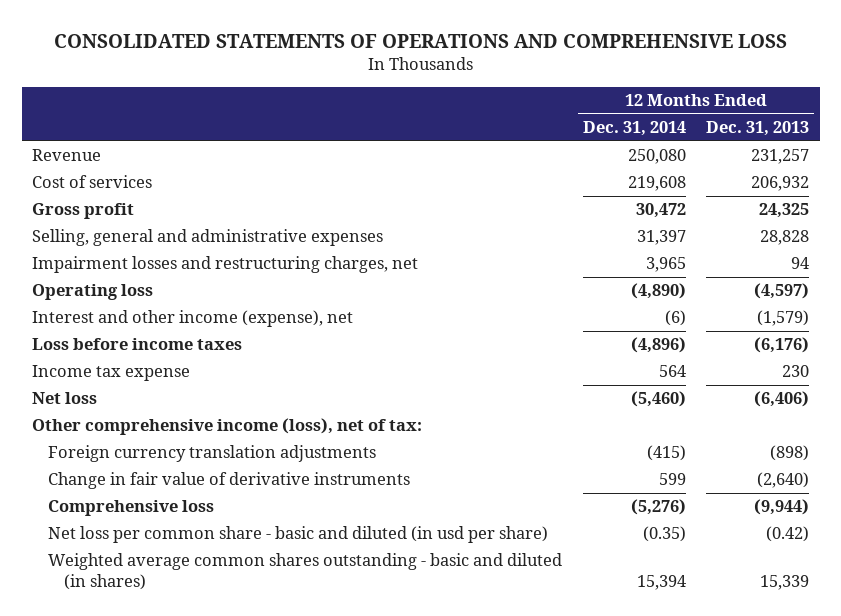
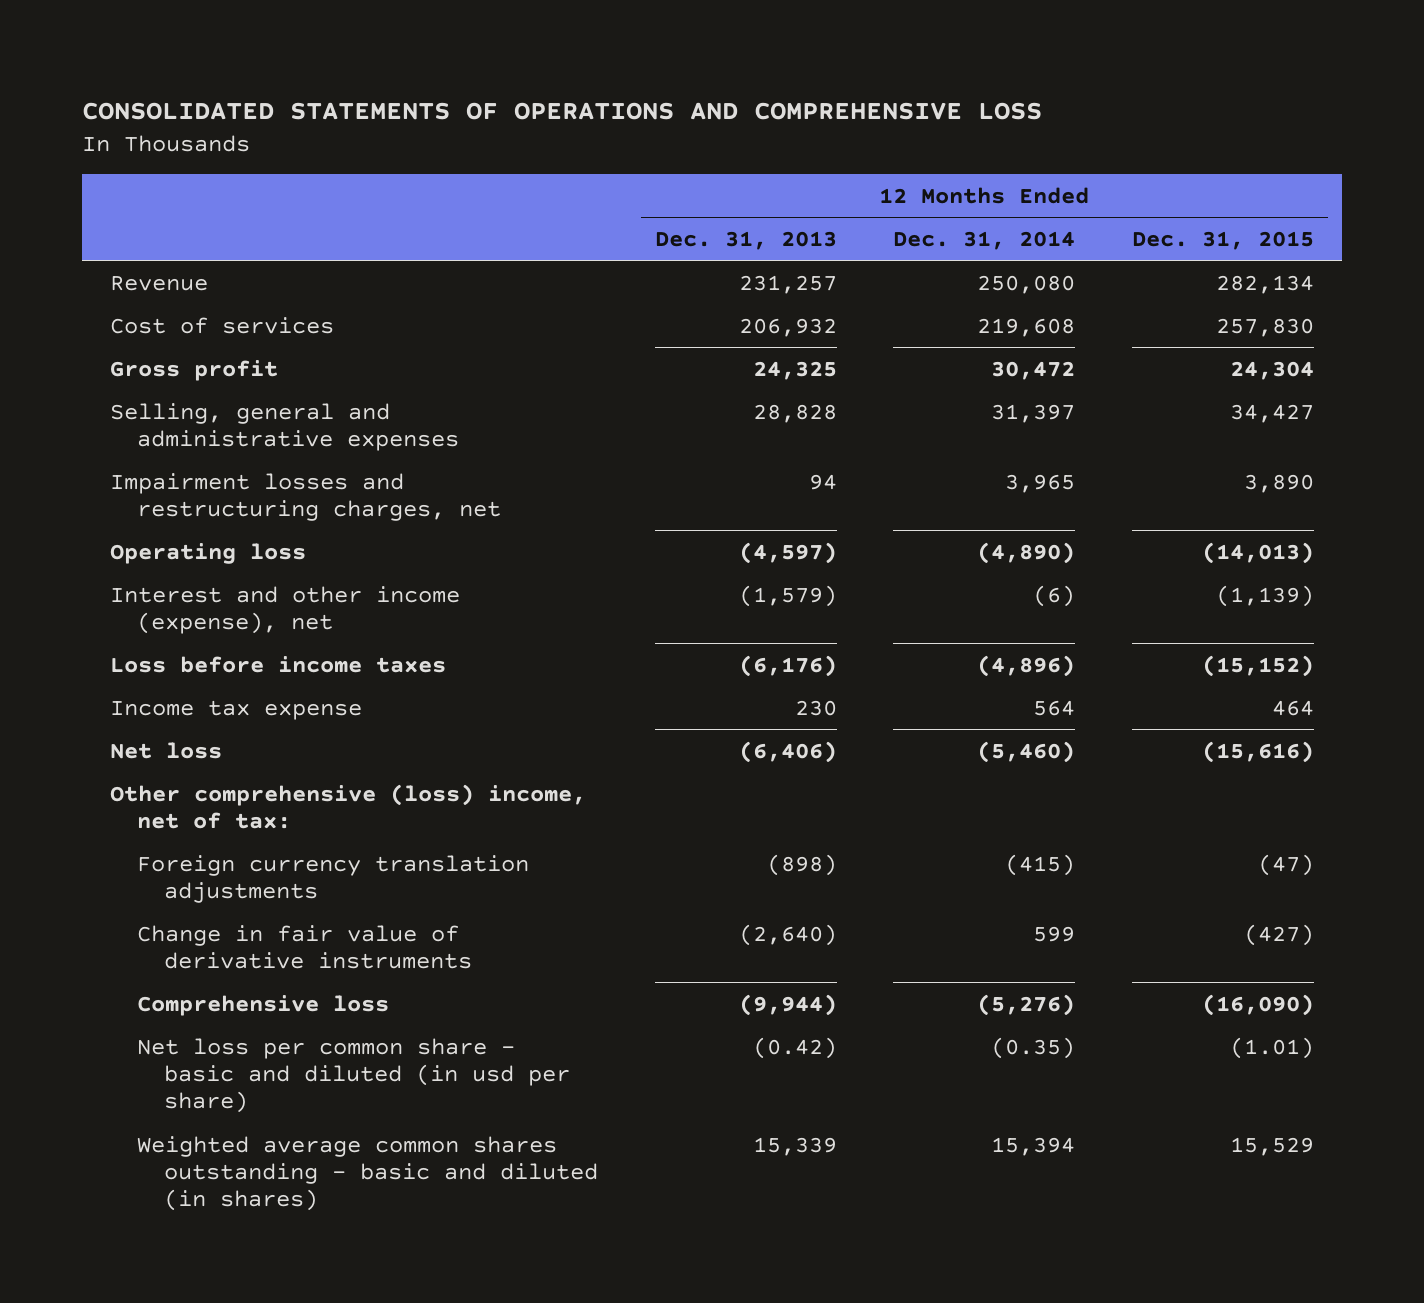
none -> [1131,230,1314,250] Dec. 31, 2015
[31,418,422,436] Other comprehensive income (loss), net of tax: -> [109,783,586,829] Other comprehensive (loss) income, net of tax:

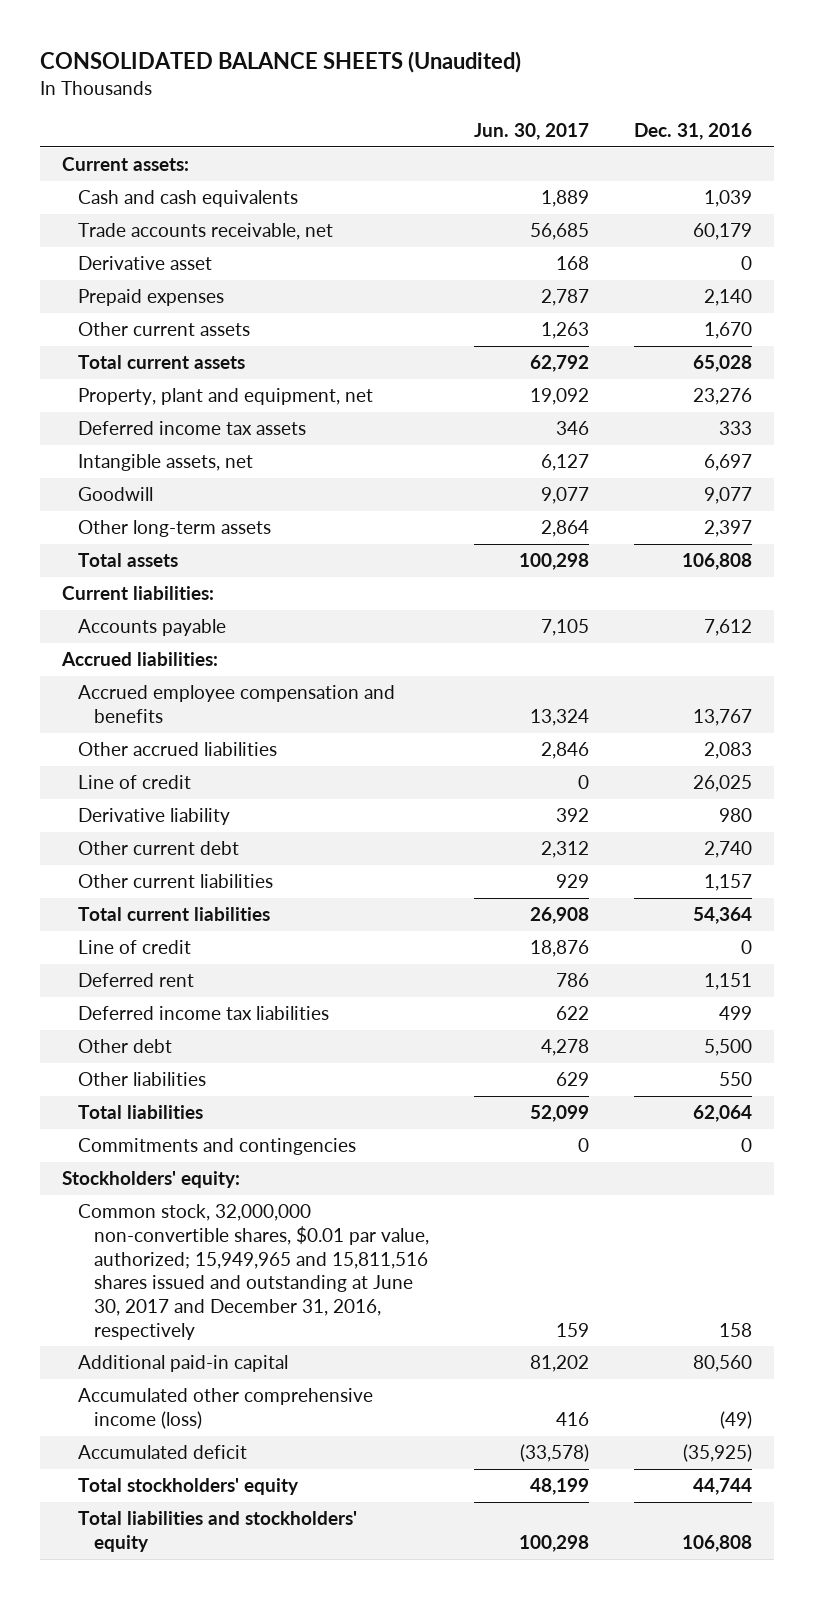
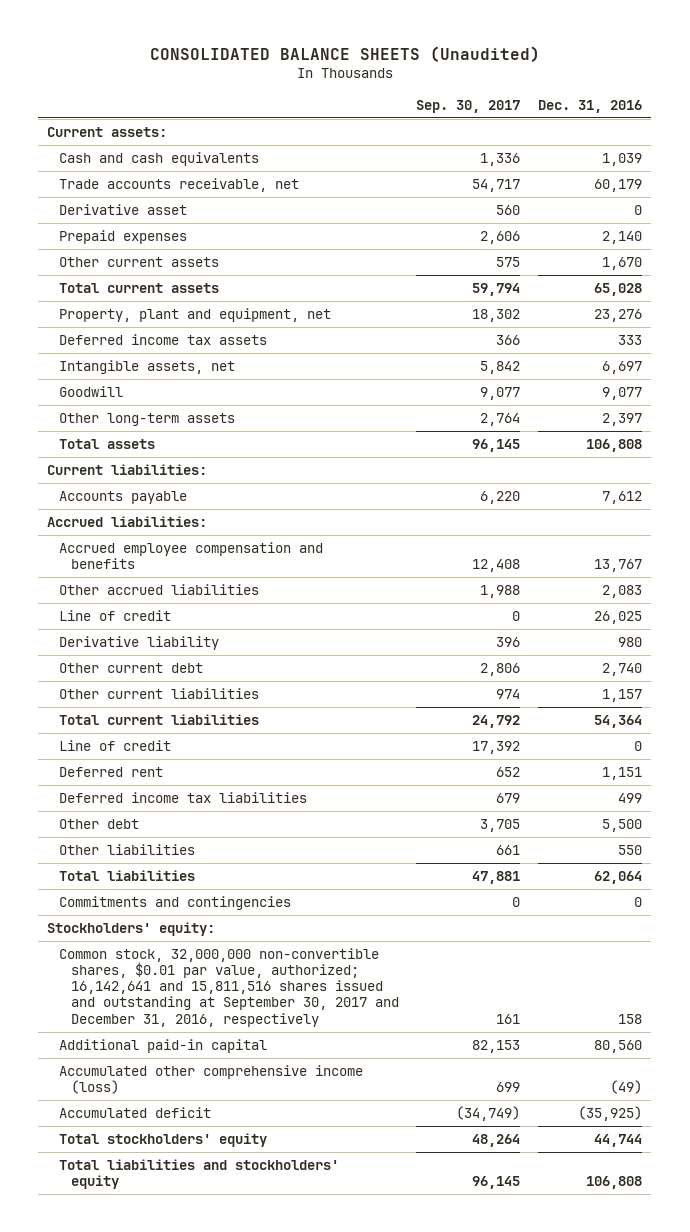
[473,123,589,141] Jun. 30, 2017 -> none
none -> [416,99,521,113] Sep. 30, 2017
[78,1204,430,1340] Common stock, 32,000,000 non-convertible shares, $0.01 par value, authorized; 15,949,965 and 15,811,516 shares issued and outstanding at June 30, 2017 and December 31, 2016, respectively -> [59,947,399,1027] Common stock, 32,000,000 non-convertible shares, $0.01 par value, authorized; 16,142,641 and 15,811,516 shares issued and outstanding at September 30, 2017 and December 31, 2016, respectively

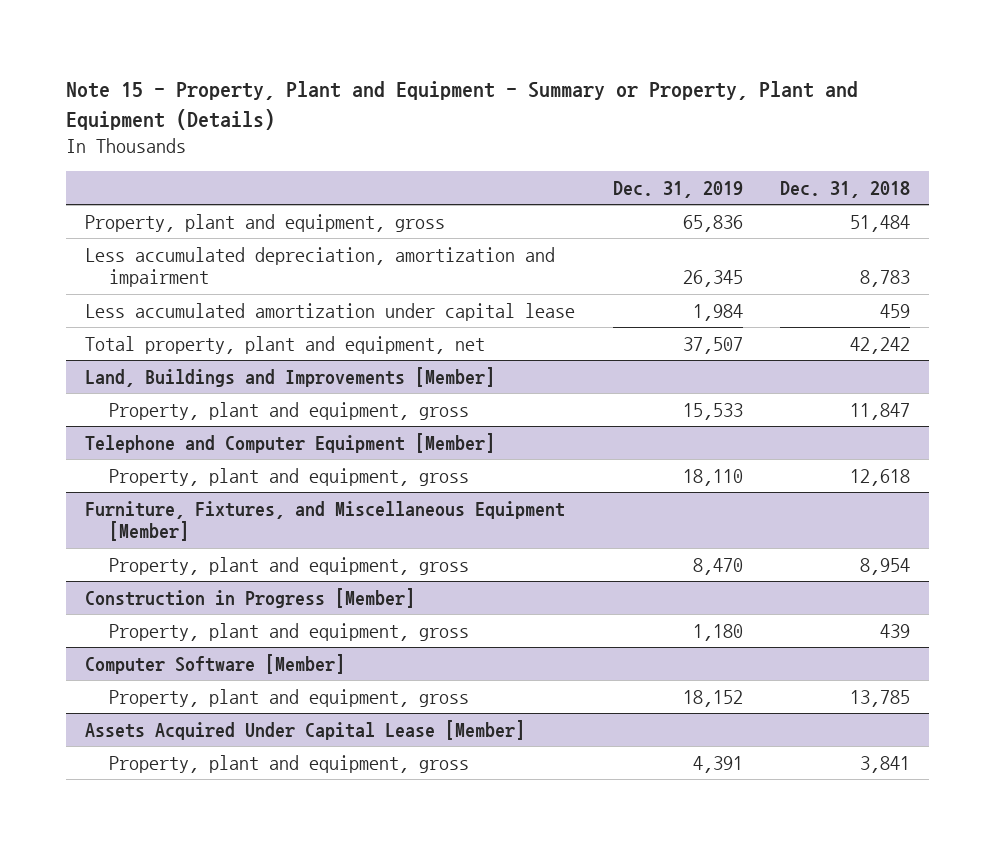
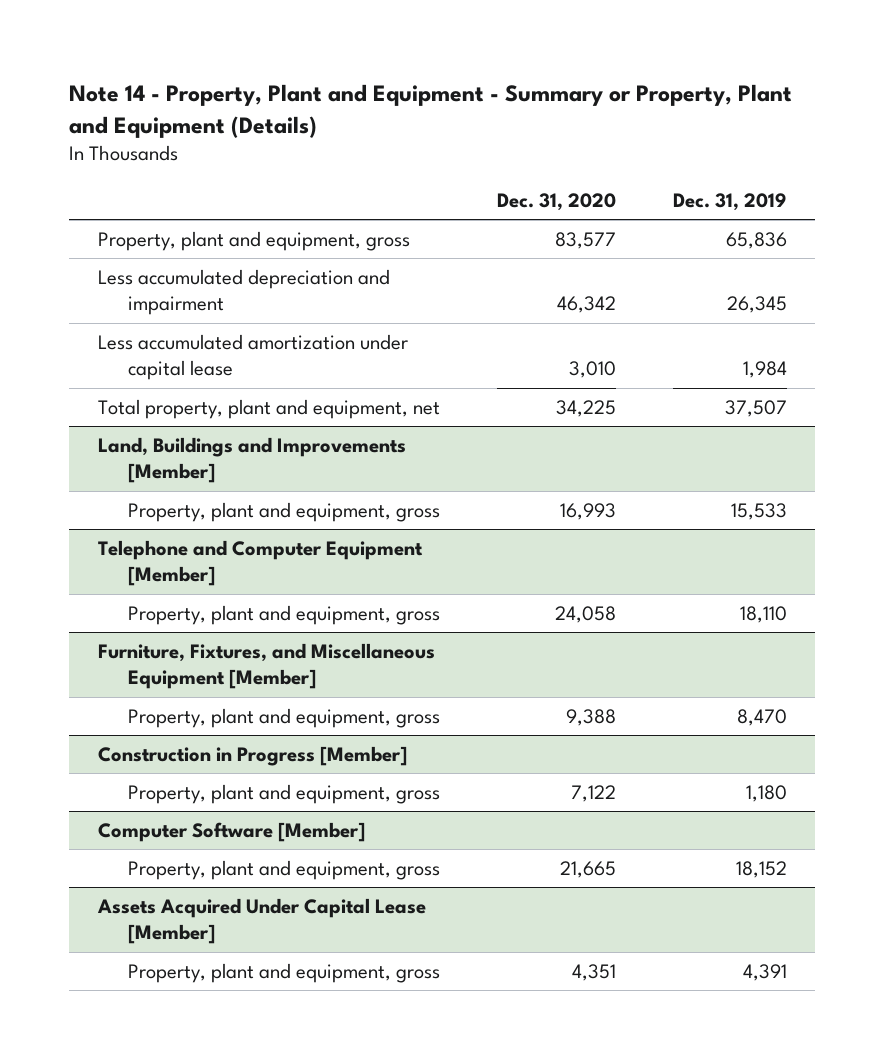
[65,80,858,130] Note 15 - Property, Plant and Equipment - Summary or Property, Plant and Equipment (Details) -> [69,84,793,138] Note 14 - Property, Plant and Equipment - Summary or Property, Plant and Equipment (Details)
[780,180,911,198] Dec. 31, 2018 -> none
none -> [497,192,617,211] Dec. 31, 2020
[84,246,555,288] Less accumulated depreciation, amortization and impairment -> [97,268,390,316] Less accumulated depreciation and impairment

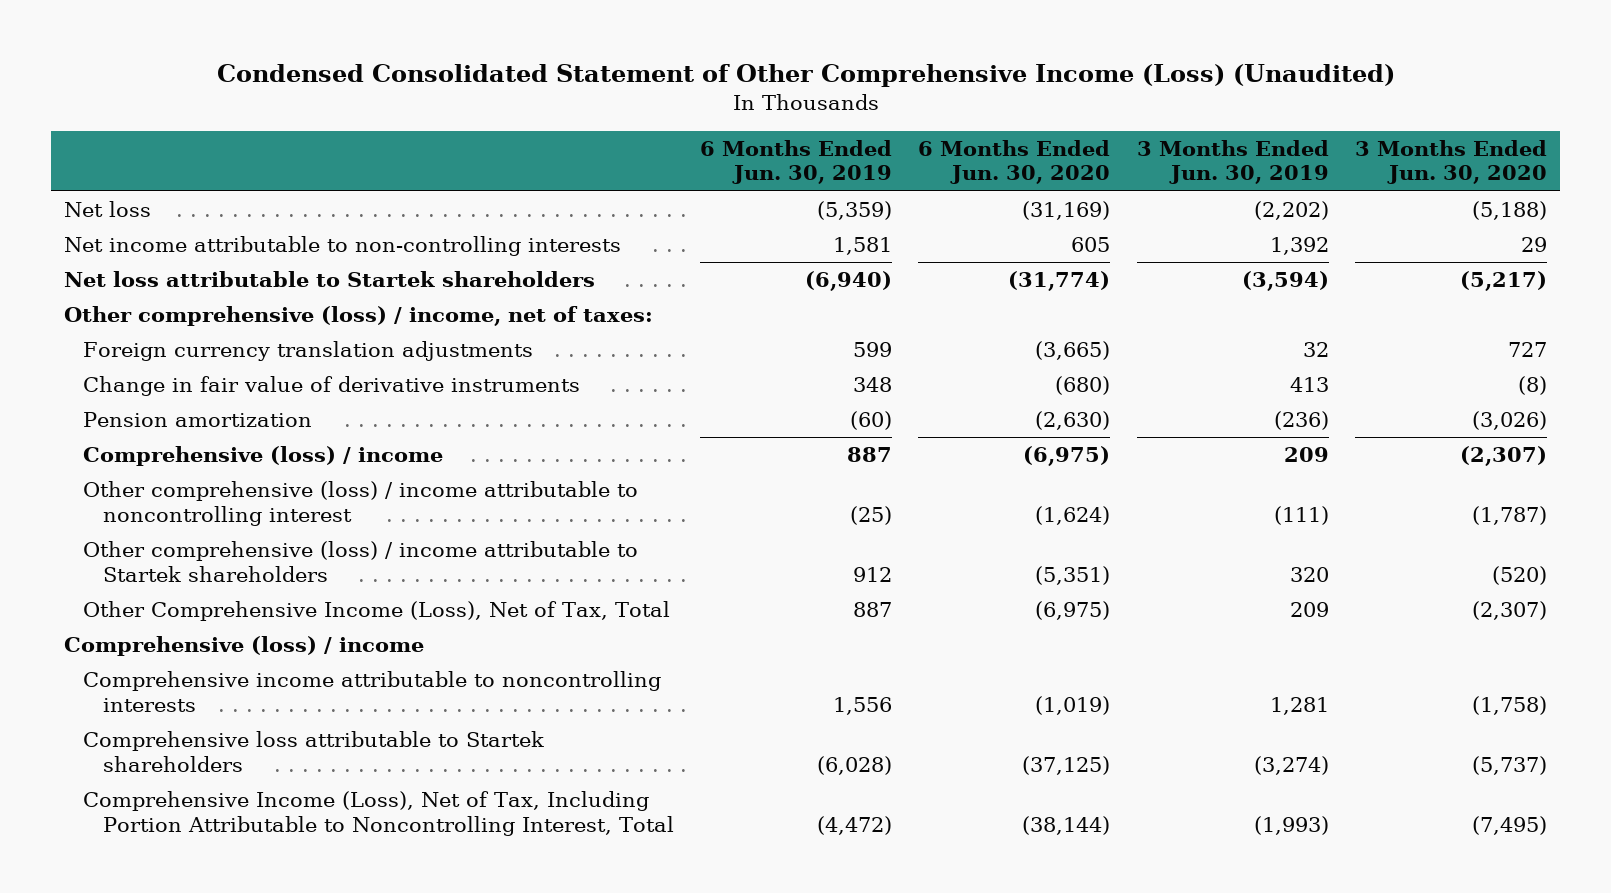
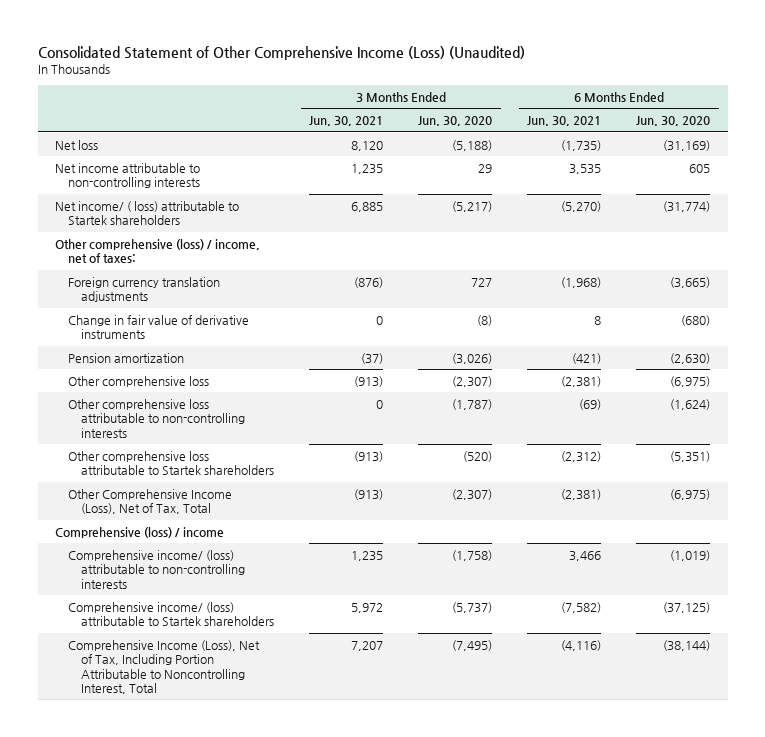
[216,64,1395,88] Condensed Consolidated Statement of Other Comprehensive Income (Loss) (Unaudited) -> [37,45,525,60] Consolidated Statement of Other Comprehensive Income (Loss) (Unaudited)
[700,139,893,185] 6 Months Ended Jun. 30, 2019 -> none
[1136,139,1329,185] 3 Months Ended Jun. 30, 2019 -> none
none -> [309,116,384,127] Jun. 30, 2021
none -> [527,116,602,127] Jun. 30, 2021
[63,271,595,288] Net loss attributable to Startek shareholders -> [55,200,240,226] Net income/ ( loss) attributable to Startek shareholders
[83,446,444,467] Comprehensive (loss) / income -> [68,375,210,387] Other comprehensive loss
[83,481,639,526] Other comprehensive (loss) / income attributable to noncontrolling interest -> [68,398,246,438] Other comprehensive loss attributable to non-controlling interests
[83,541,639,582] Other comprehensive (loss) / income attributable to Startek shareholders -> [68,450,275,476] Other comprehensive loss attributable to Startek shareholders
[83,671,662,712] Comprehensive income attributable to noncontrolling interests -> [68,549,246,589] Comprehensive income/ (loss) attributable to non-controlling interests
[83,731,545,772] Comprehensive loss attributable to Startek shareholders -> [68,601,275,627] Comprehensive income/ (loss) attributable to Startek shareholders

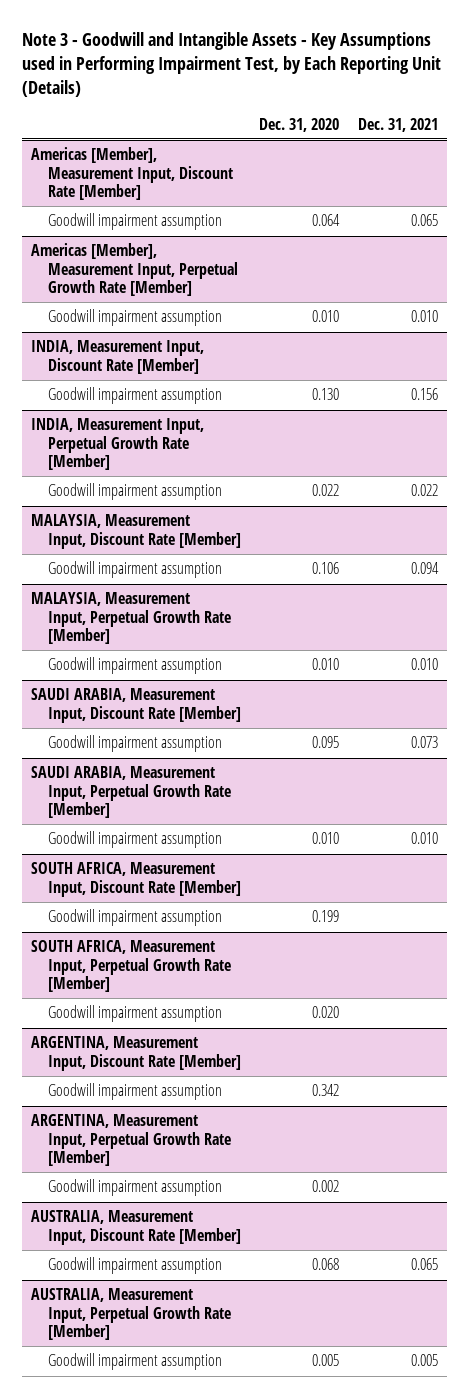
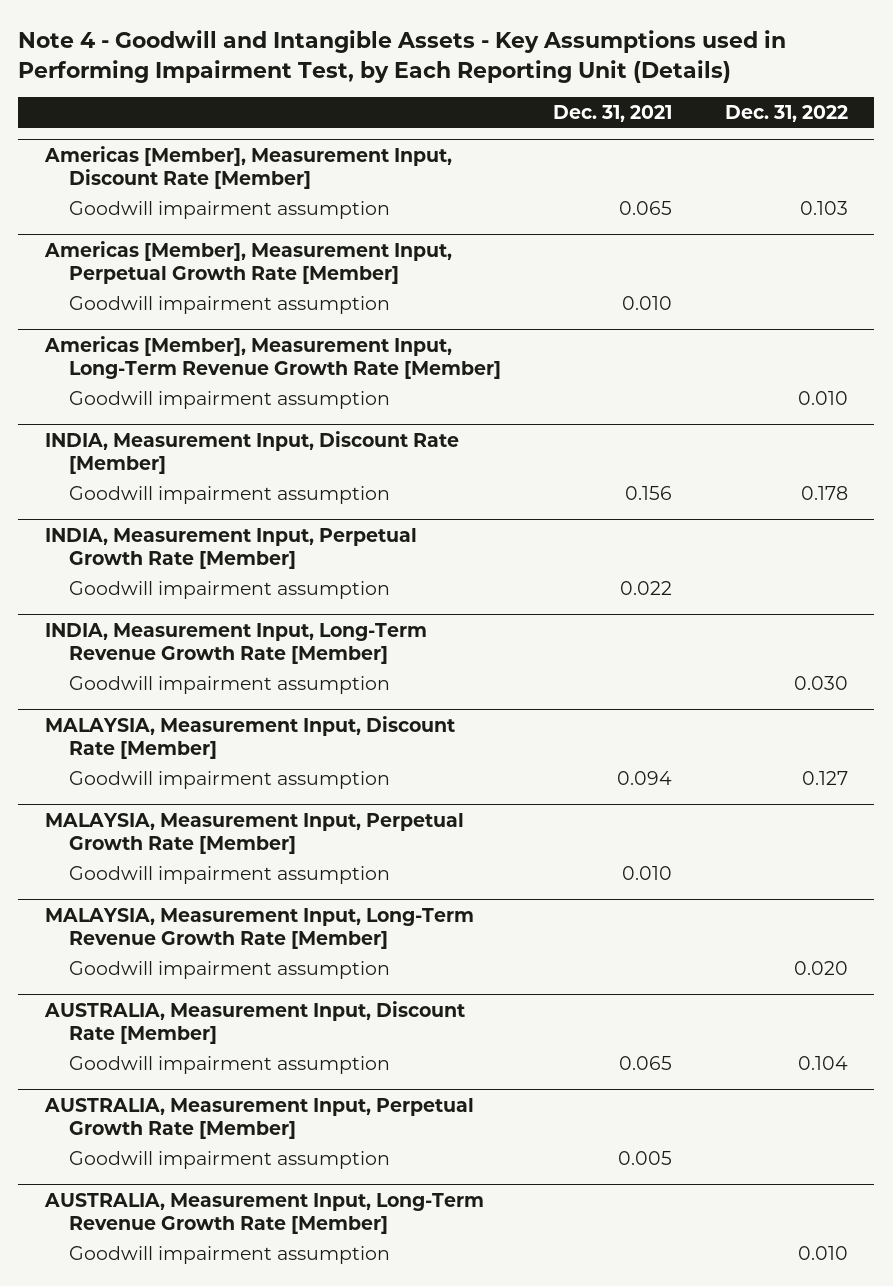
[21,31,441,97] Note 3 - Goodwill and Intangible Assets - Key Assumptions used in Performing Impairment Test, by Each Reporting Unit (Details) -> [18,30,787,83] Note 4 - Goodwill and Intangible Assets - Key Assumptions used in Performing Impairment Test, by Each Reporting Unit (Details)
[259,117,340,132] Dec. 31, 2020 -> none
none -> [725,105,849,123] Dec. 31, 2022
none -> [43,335,501,379] Americas [Member], Measurement Input, Long-Term Revenue Growth Rate [Member]
none -> [68,390,390,409] Goodwill impairment assumption
none -> [44,622,427,664] INDIA, Measurement Input, Long-Term Revenue Growth Rate [Member]
none -> [68,675,390,694] Goodwill impairment assumption
[30,688,241,723] SAUDI ARABIA, Measurement Input, Discount Rate [Member] -> none
[47,735,222,753] Goodwill impairment assumption -> none
[30,766,231,818] SAUDI ARABIA, Measurement Input, Perpetual Growth Rate [Member] -> none
[47,831,222,849] Goodwill impairment assumption -> none
[30,862,241,897] SOUTH AFRICA, Measurement Input, Discount Rate [Member] -> none
[47,909,222,927] Goodwill impairment assumption -> none
[30,940,231,992] SOUTH AFRICA, Measurement Input, Perpetual Growth Rate [Member] -> none
[47,1005,222,1023] Goodwill impairment assumption -> none
[30,1036,241,1071] ARGENTINA, Measurement Input, Discount Rate [Member] -> none
[47,1083,222,1101] Goodwill impairment assumption -> none
[30,1114,231,1166] ARGENTINA, Measurement Input, Perpetual Growth Rate [Member] -> none
none -> [44,907,474,949] MALAYSIA, Measurement Input, Long-Term Revenue Growth Rate [Member]
none -> [43,1192,484,1234] AUSTRALIA, Measurement Input, Long-Term Revenue Growth Rate [Member]
none -> [68,1245,390,1264] Goodwill impairment assumption

